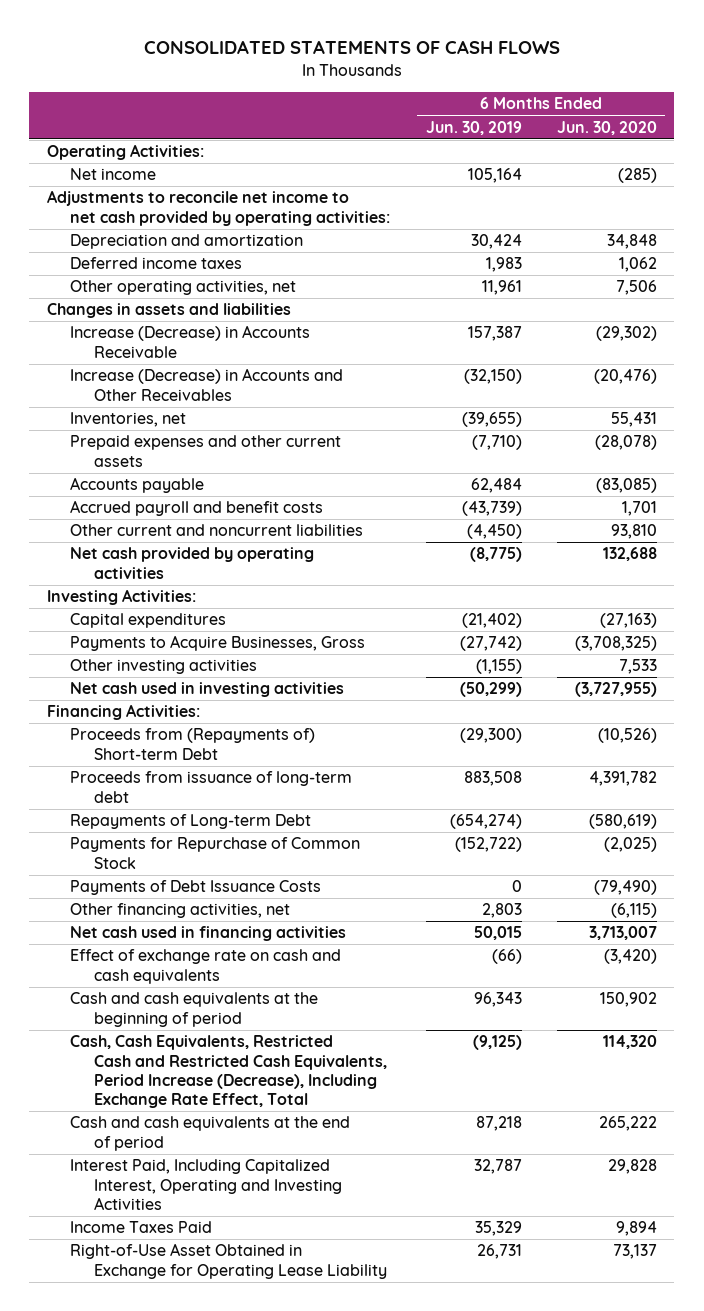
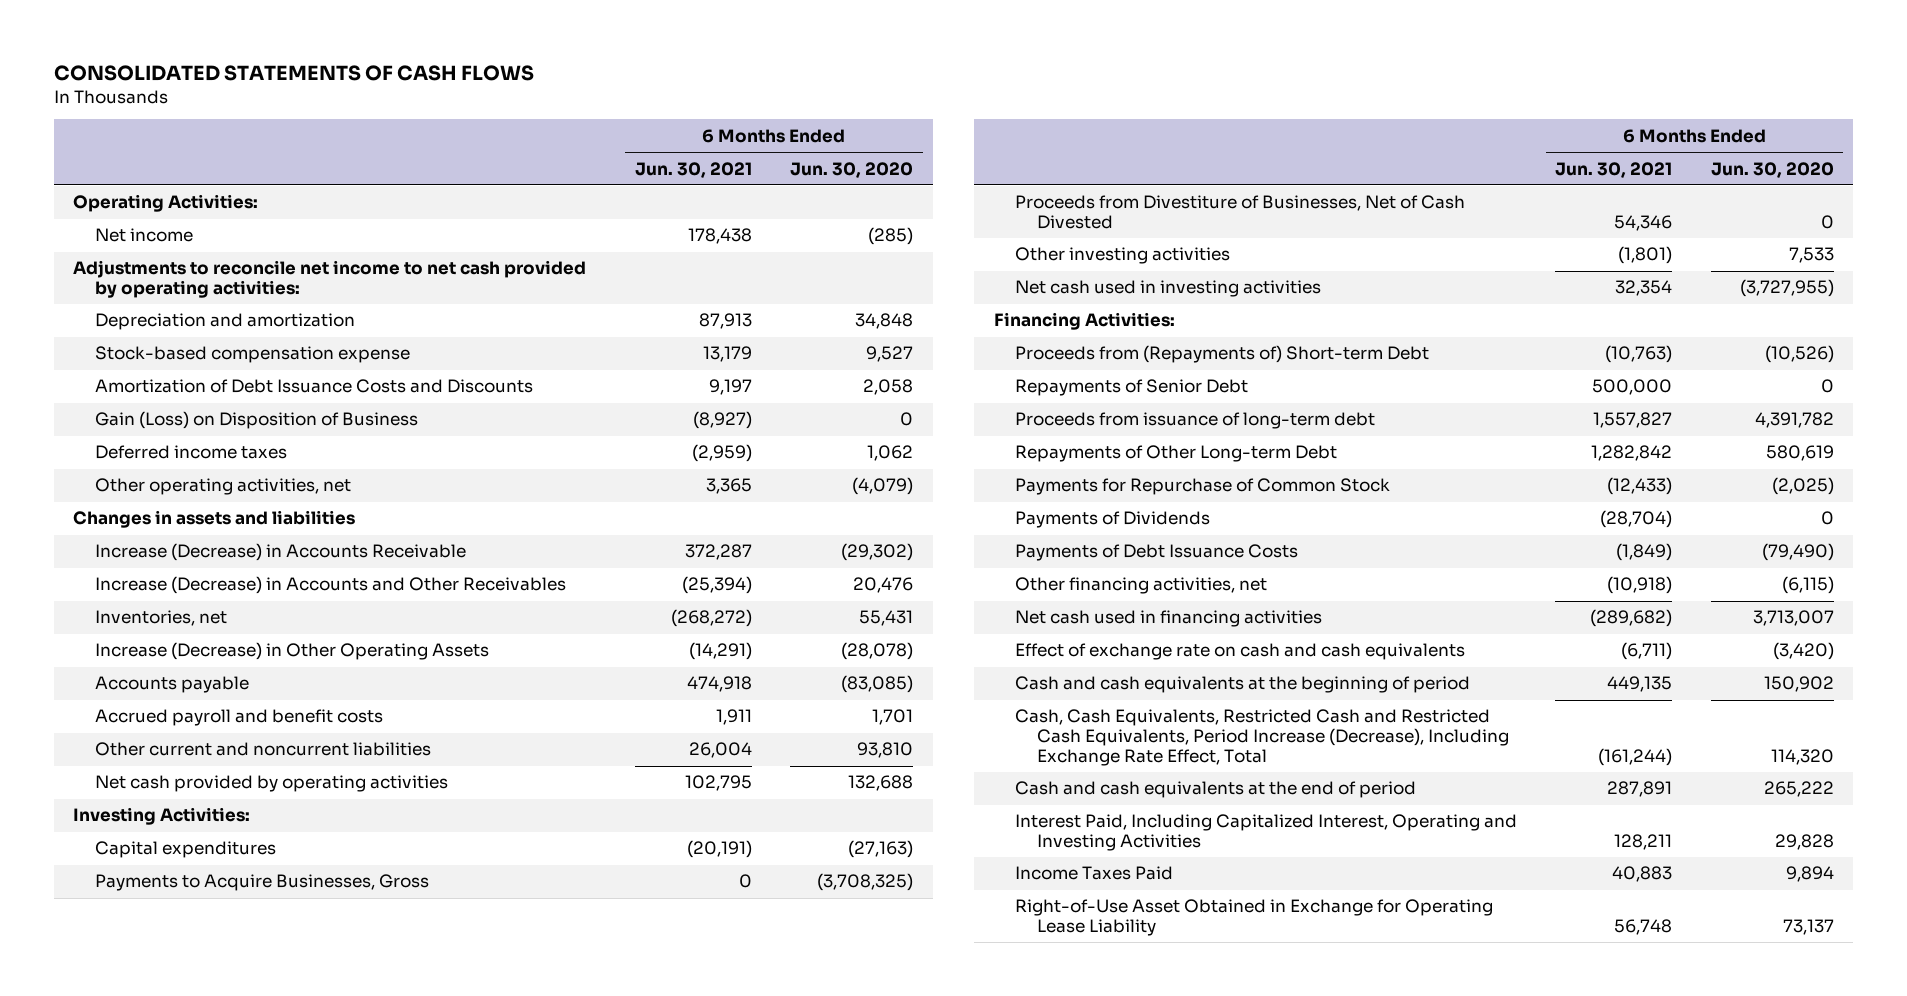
[425,120,522,135] Jun. 30, 2019 -> none
none -> [635,161,753,178] Jun. 30, 2021
none -> [94,346,410,364] Stock-based compensation expense
none -> [94,379,533,394] Amortization of Debt Issuance Costs and Discounts
none -> [94,411,418,430] Gain (Loss) on Disposition of Business
[615,280,657,296] 7,506 -> [852,477,914,496] (4,079)
[593,369,657,385] (20,476) -> [853,577,914,594] 20,476
[70,435,342,467] Prepaid expenses and other current assets -> [94,642,489,661] Increase (Decrease) in Other Operating Assets
none -> [1015,195,1466,230] Proceeds from Divestiture of Businesses, Net of Cash Divested
none -> [1015,379,1249,397] Repayments of Senior Debt
[70,814,312,830] Repayments of Long-term Debt -> [1015,445,1338,463] Repayments of Other Long-term Debt
[588,814,657,830] (580,619) -> [1765,445,1834,462] 580,619
none -> [1015,511,1211,529] Payments of Dividends

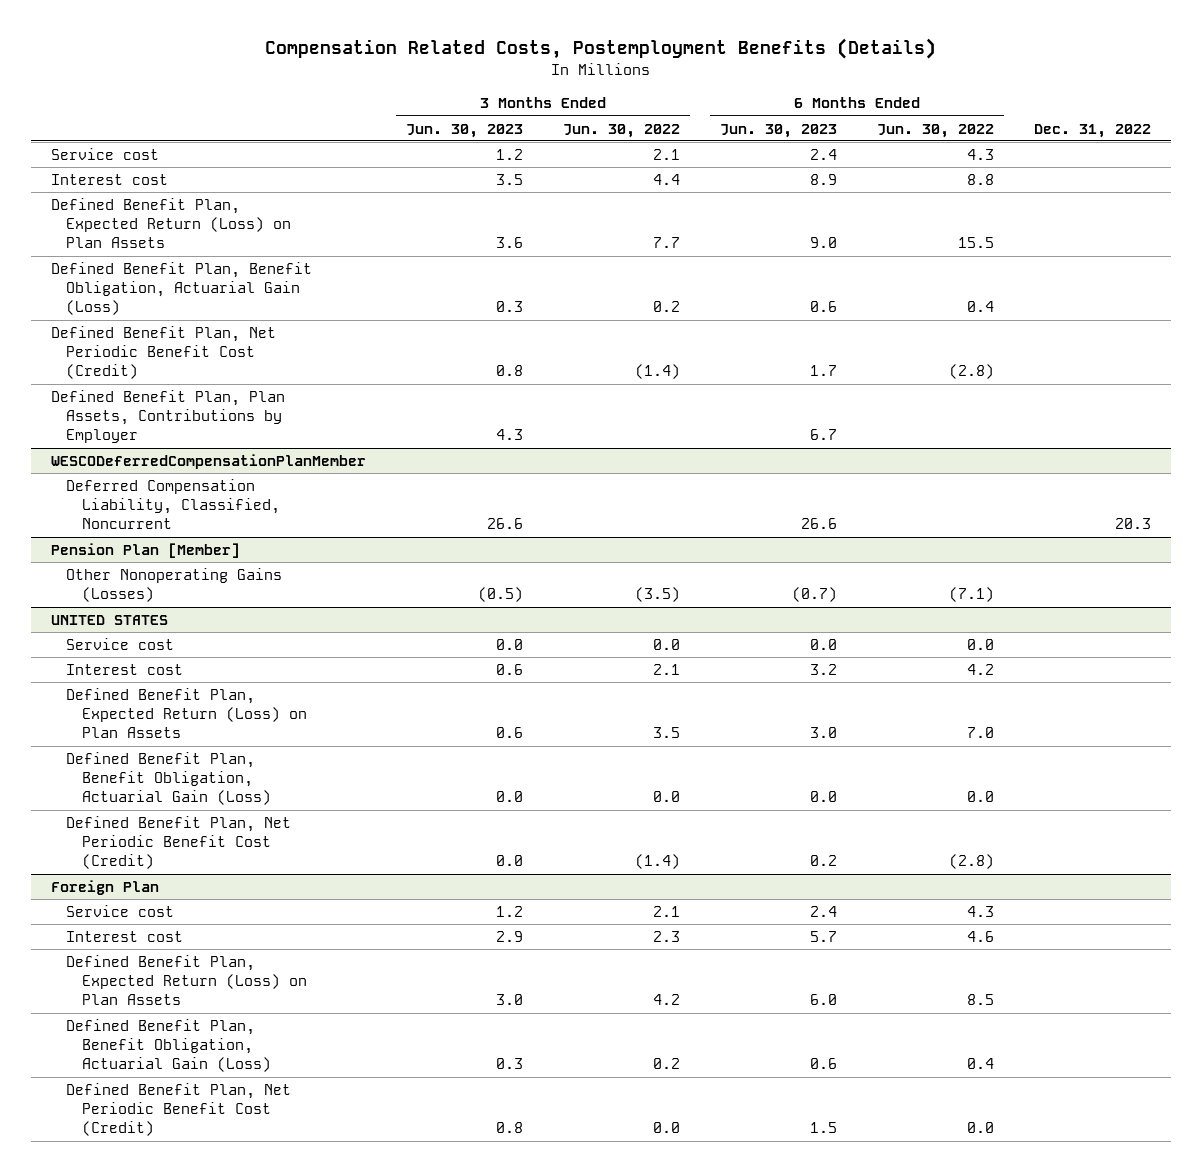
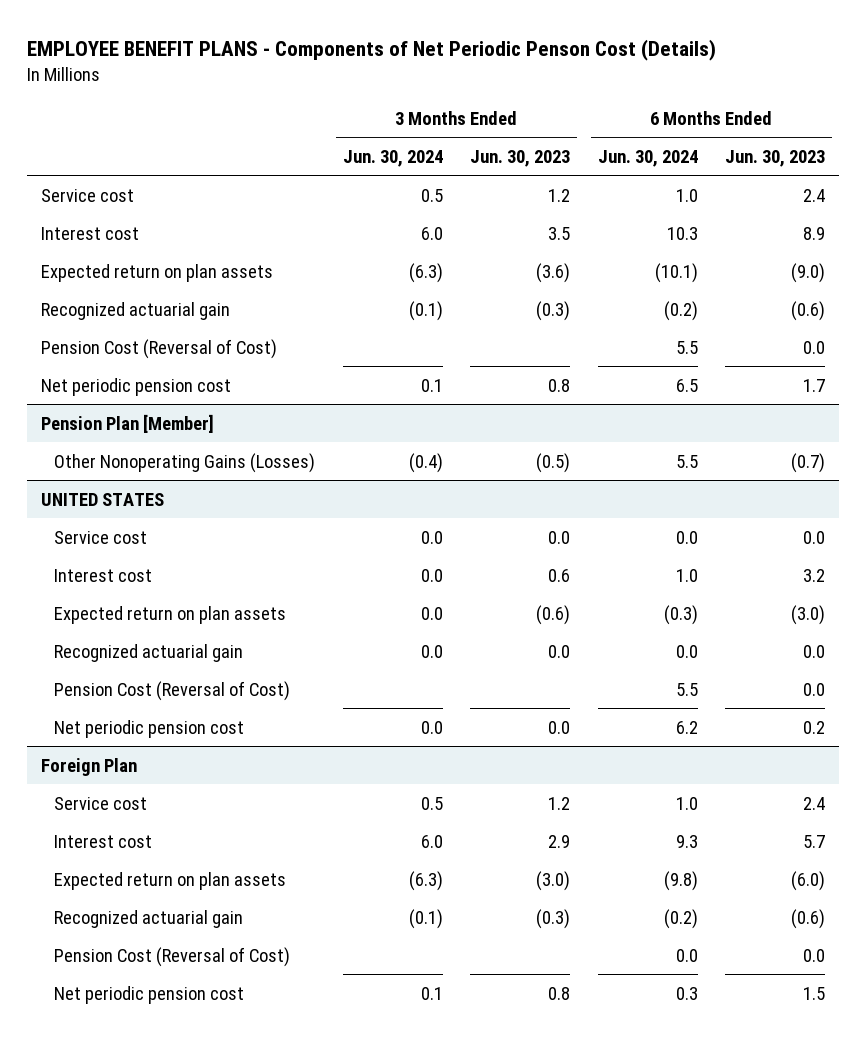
[265,38,937,60] Compensation Related Costs, Postemployment Benefits (Details) -> [27,38,717,61] EMPLOYEE BENEFIT PLANS - Components of Net Periodic Penson Cost (Details)
[563,123,681,138] Jun. 30, 2022 -> none
[877,123,995,138] Jun. 30, 2022 -> none
[1034,123,1152,138] Dec. 31, 2022 -> none
none -> [342,149,443,167] Jun. 30, 2024
none -> [597,149,698,167] Jun. 30, 2024
[50,390,285,444] Defined Benefit Plan, Plan Assets, Contributions by Employer -> none
[50,454,366,470] WESCODeferredCompensationPlanMember -> none
[66,479,280,530] Deferred Compensation Liability, Classified, Noncurrent -> none
[50,198,292,249] Defined Benefit Plan, Expected Return (Loss) on Plan Assets -> [40,263,273,282] Expected return on plan assets
[495,237,523,249] 3.6 -> [536,262,571,283] (3.6)
[810,237,838,249] 9.0 -> [790,262,825,283] (9.0)
[50,262,312,316] Defined Benefit Plan, Benefit Obligation, Actuarial Gain (Loss) -> [40,301,230,320] Recognized actuarial gain
[495,301,523,313] 0.3 -> [536,300,571,321] (0.3)
[810,301,838,313] 0.6 -> [790,300,825,321] (0.6)
none -> [40,338,277,359] Pension Cost (Reversal of Cost)
[50,326,276,380] Defined Benefit Plan, Net Periodic Benefit Cost (Credit) -> [40,377,231,396] Net periodic pension cost
[66,688,307,739] Defined Benefit Plan, Expected Return (Loss) on Plan Assets -> [54,605,287,624] Expected return on plan assets
[495,727,523,739] 0.6 -> [536,604,571,625] (0.6)
[810,727,838,739] 3.0 -> [790,604,825,625] (3.0)
[66,752,271,806] Defined Benefit Plan, Benefit Obligation, Actuarial Gain (Loss) -> [54,643,244,662] Recognized actuarial gain
none -> [54,680,291,701] Pension Cost (Reversal of Cost)
[66,816,292,870] Defined Benefit Plan, Net Periodic Benefit Cost (Credit) -> [54,719,245,738] Net periodic pension cost
[66,955,307,1006] Defined Benefit Plan, Expected Return (Loss) on Plan Assets -> [54,871,287,890] Expected return on plan assets
[495,994,523,1006] 3.0 -> [536,870,571,891] (3.0)
[810,994,838,1006] 6.0 -> [790,870,825,891] (6.0)
[66,1019,271,1073] Defined Benefit Plan, Benefit Obligation, Actuarial Gain (Loss) -> [54,909,244,928] Recognized actuarial gain
[495,1058,523,1070] 0.3 -> [536,908,571,929] (0.3)
[810,1058,838,1070] 0.6 -> [790,908,825,929] (0.6)
none -> [54,946,291,967] Pension Cost (Reversal of Cost)
[66,1083,292,1137] Defined Benefit Plan, Net Periodic Benefit Cost (Credit) -> [54,985,245,1004] Net periodic pension cost

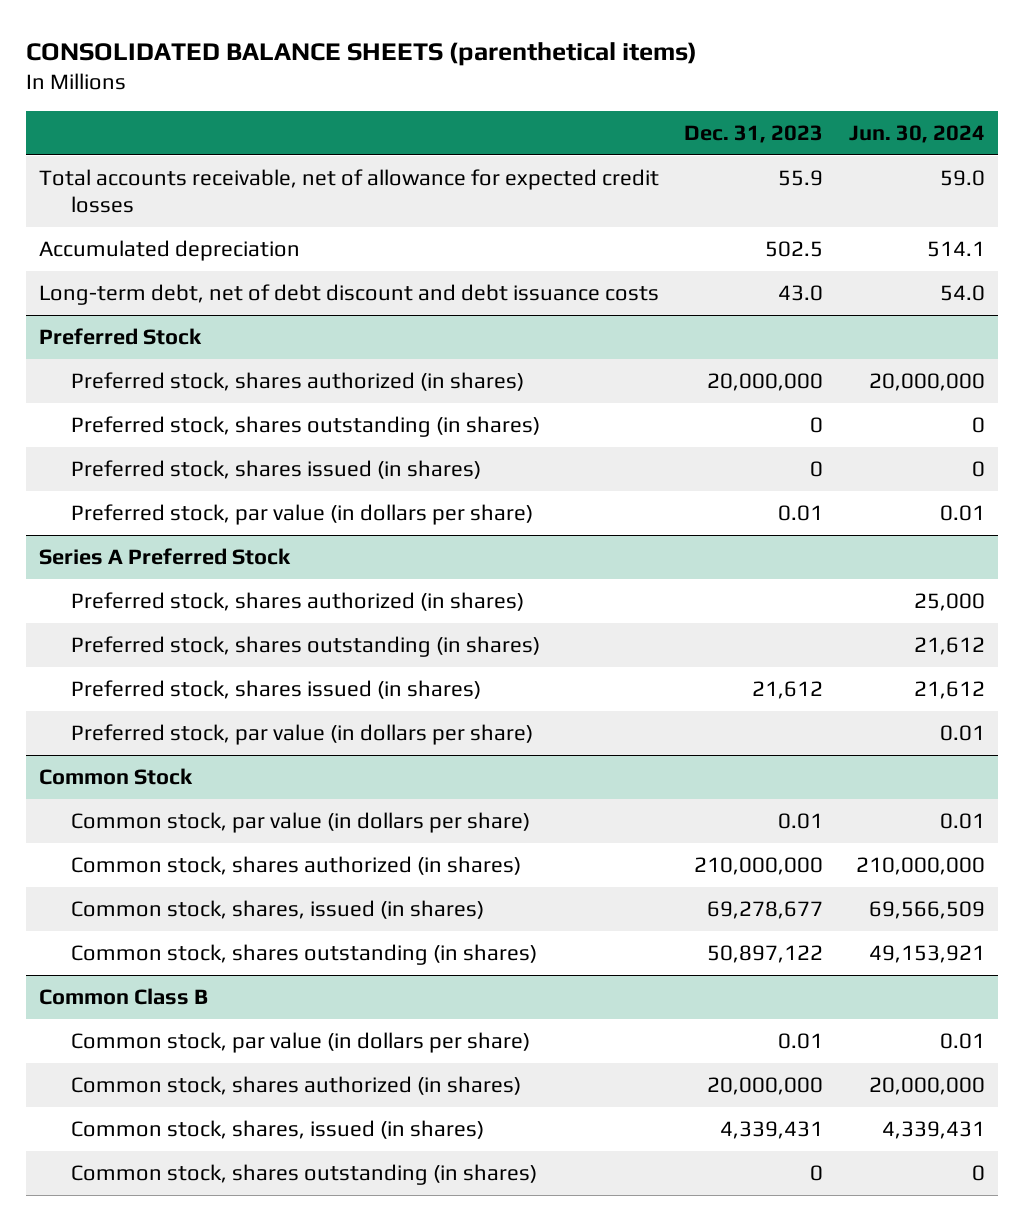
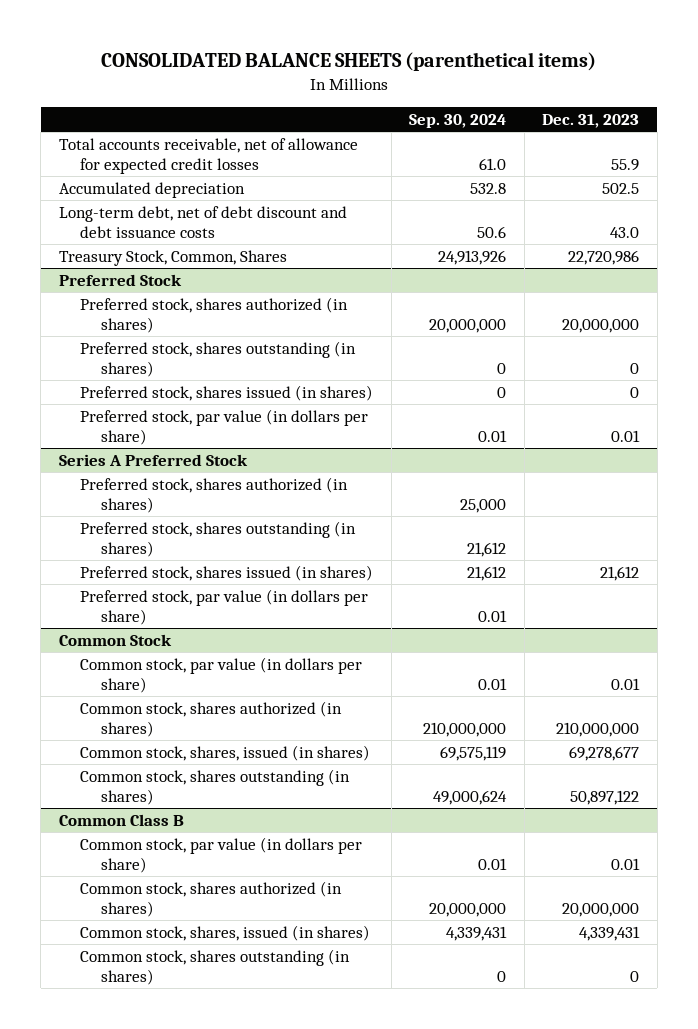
[848,125,985,144] Jun. 30, 2024 -> none
none -> [409,114,507,129] Sep. 30, 2024
none -> [58,249,287,266] Treasury Stock, Common, Shares

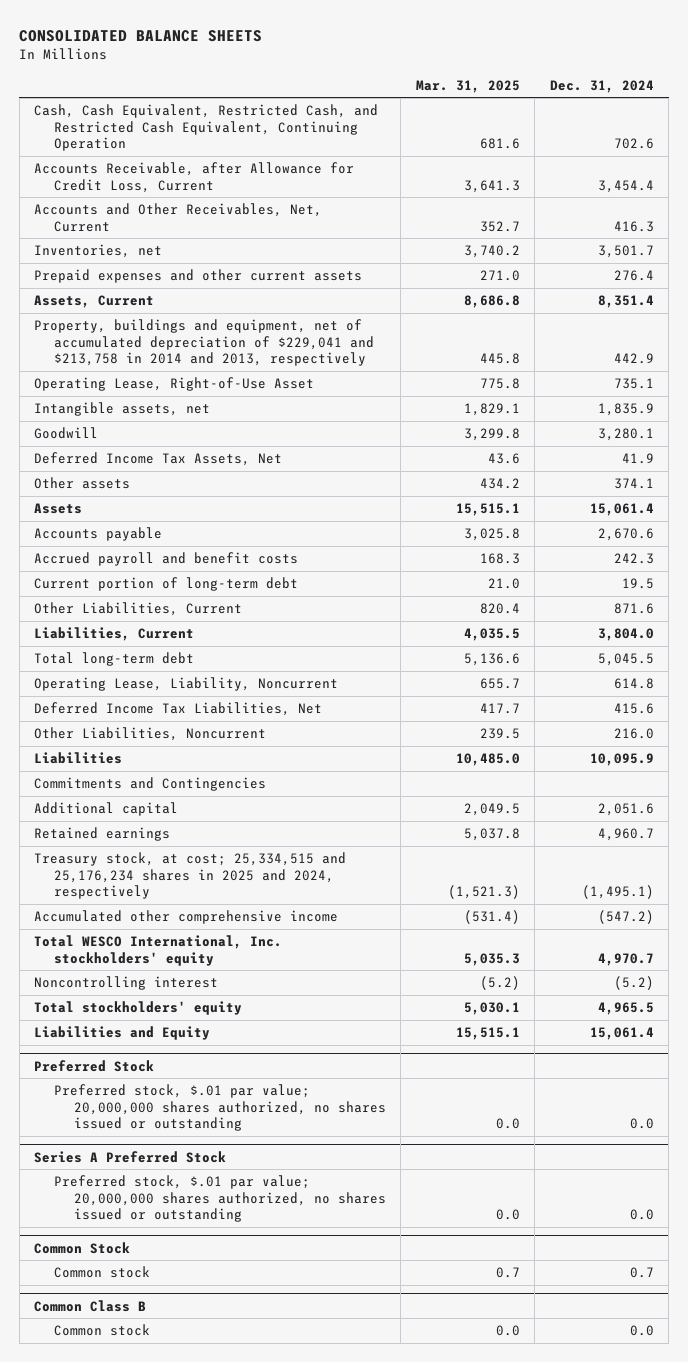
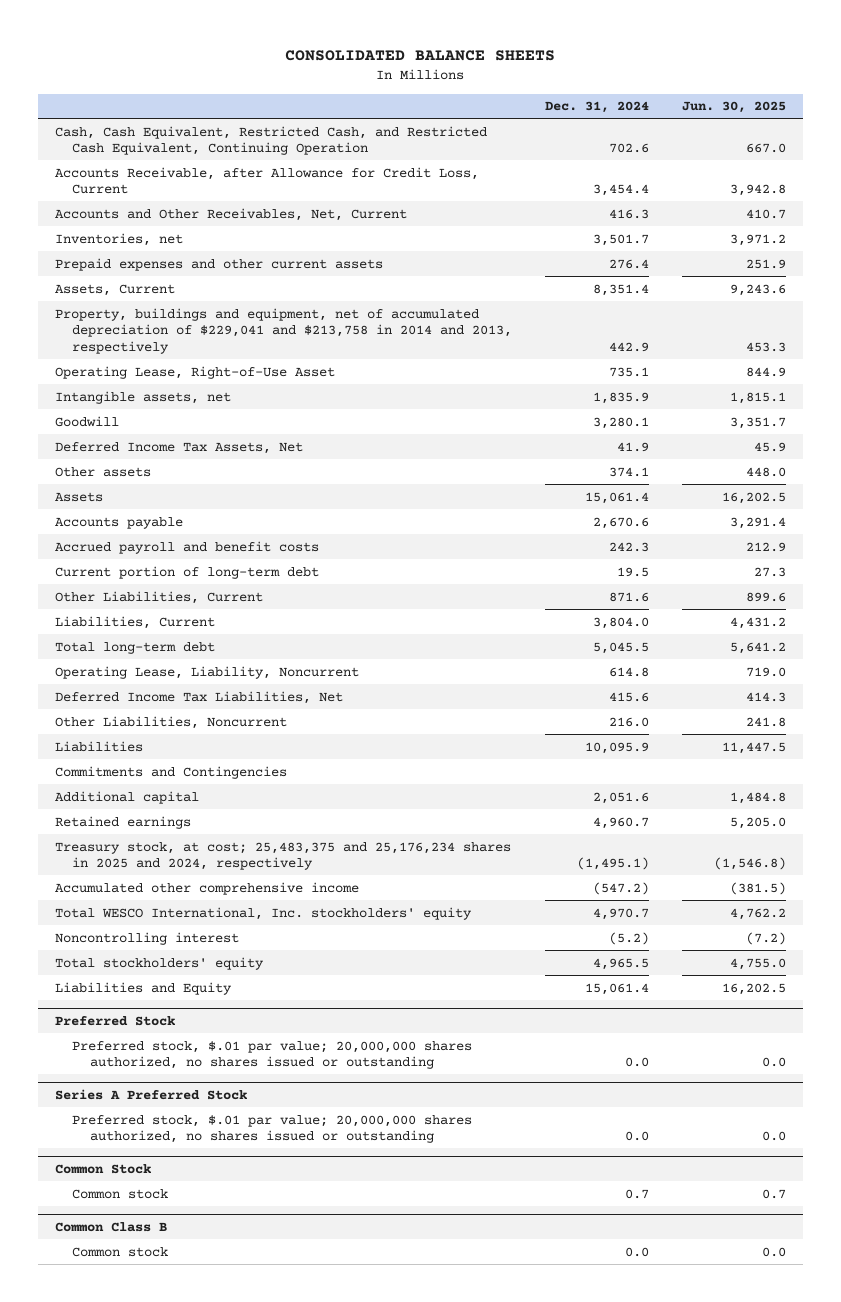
[415,79,520,93] Mar. 31, 2025 -> none
none -> [682,101,787,114] Jun. 30, 2025
[34,852,347,900] Treasury stock, at cost; 25,334,515 and 25,176,234 shares in 2025 and 2024, respectively -> [54,841,511,871] Treasury stock, at cost; 25,483,375 and 25,176,234 shares in 2025 and 2024, respectively

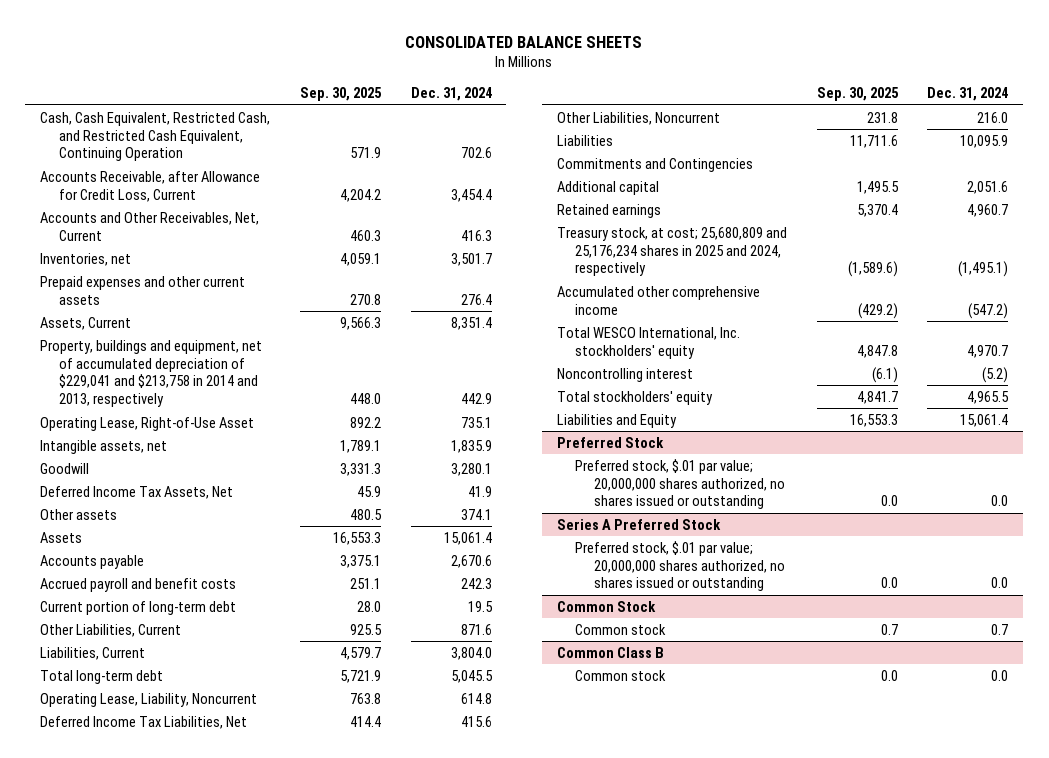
[682,101,787,114] Jun. 30, 2025 -> none
none -> [299,86,382,101] Sep. 30, 2025
[54,841,511,871] Treasury stock, at cost; 25,483,375 and 25,176,234 shares in 2025 and 2024, respectively -> [556,226,787,277] Treasury stock, at cost; 25,680,809 and 25,176,234 shares in 2025 and 2024, respectively

